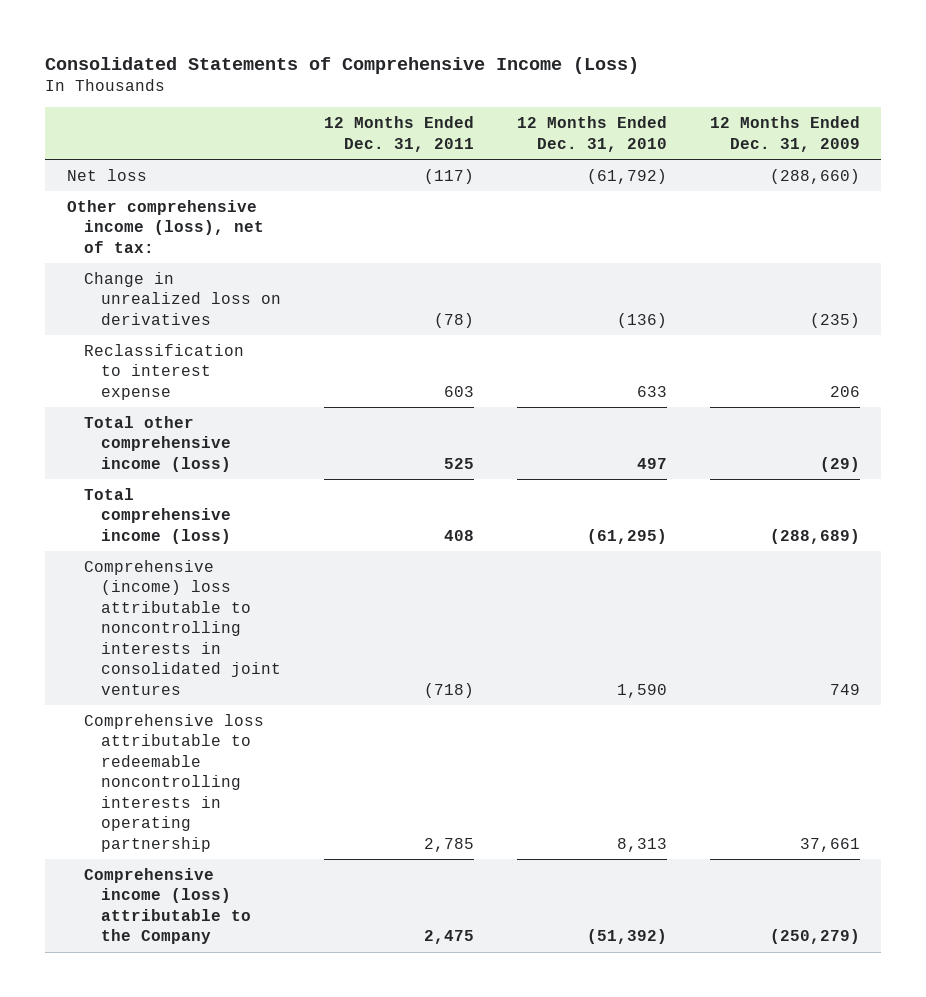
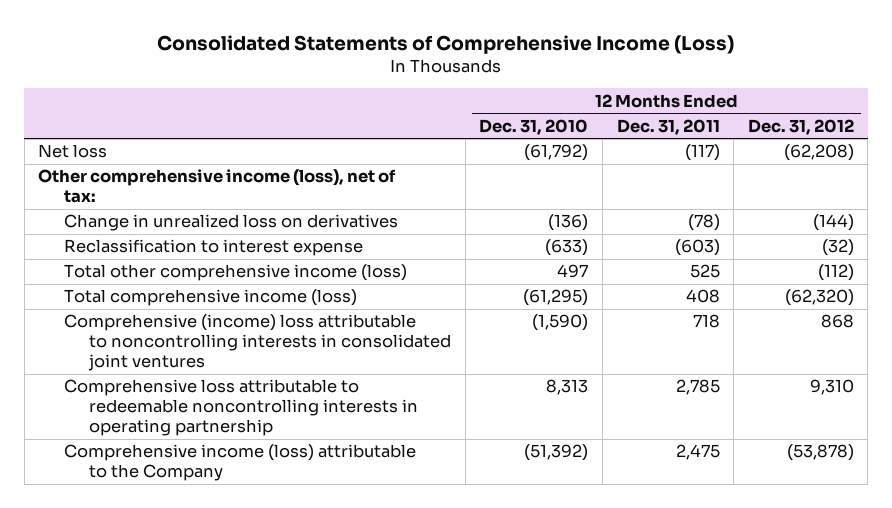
[709,116,860,152] 12 Months Ended Dec. 31, 2009 -> none
none -> [747,118,854,135] Dec. 31, 2012
[443,385,474,397] 603 -> [674,239,720,257] (603)
[636,385,667,397] 633 -> [545,239,589,257] (633)
[423,682,474,698] (718) -> [692,314,720,329] 718
[616,683,667,698] 1,590 -> [532,314,589,332] (1,590)

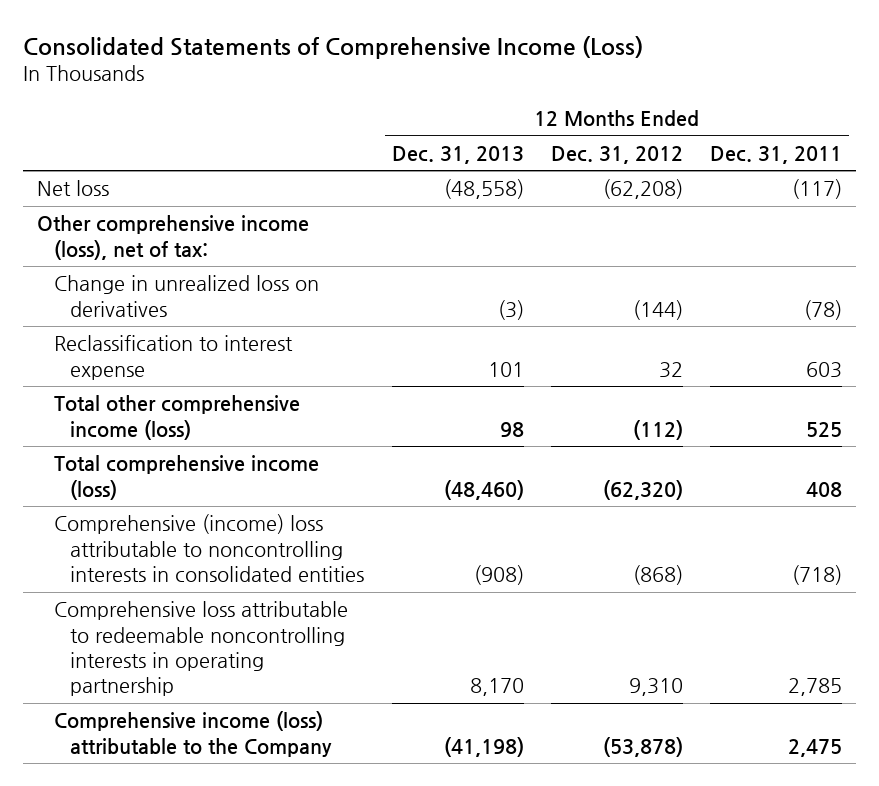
[479,118,589,135] Dec. 31, 2010 -> none
none -> [391,145,524,164] Dec. 31, 2013
[674,239,720,257] (603) -> [805,361,842,378] 603
[821,239,854,257] (32) -> [658,361,683,378] 32
[63,314,452,372] Comprehensive (income) loss attributable to noncontrolling interests in consolidated joint ventures -> [53,514,365,582] Comprehensive (income) loss attributable to noncontrolling interests in consolidated entities
[692,314,720,329] 718 -> [791,564,842,585] (718)
[820,314,854,329] 868 -> [632,564,683,585] (868)

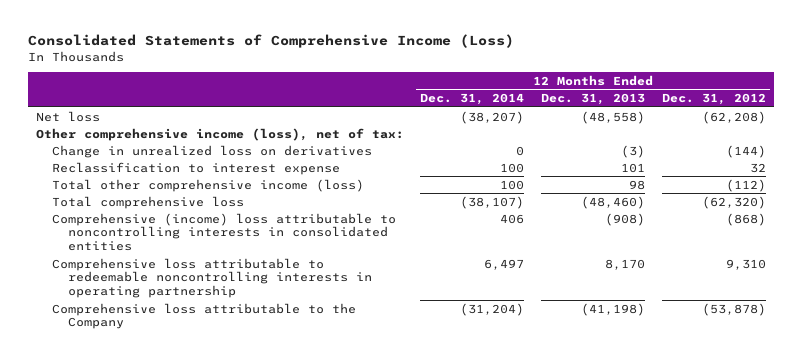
[709,145,842,164] Dec. 31, 2011 -> none
none -> [420,93,525,106] Dec. 31, 2014
[53,455,319,500] Total comprehensive income (loss) -> [52,195,245,209] Total comprehensive loss
[53,711,333,757] Comprehensive income (loss) attributable to the Company -> [52,302,357,330] Comprehensive loss attributable to the Company

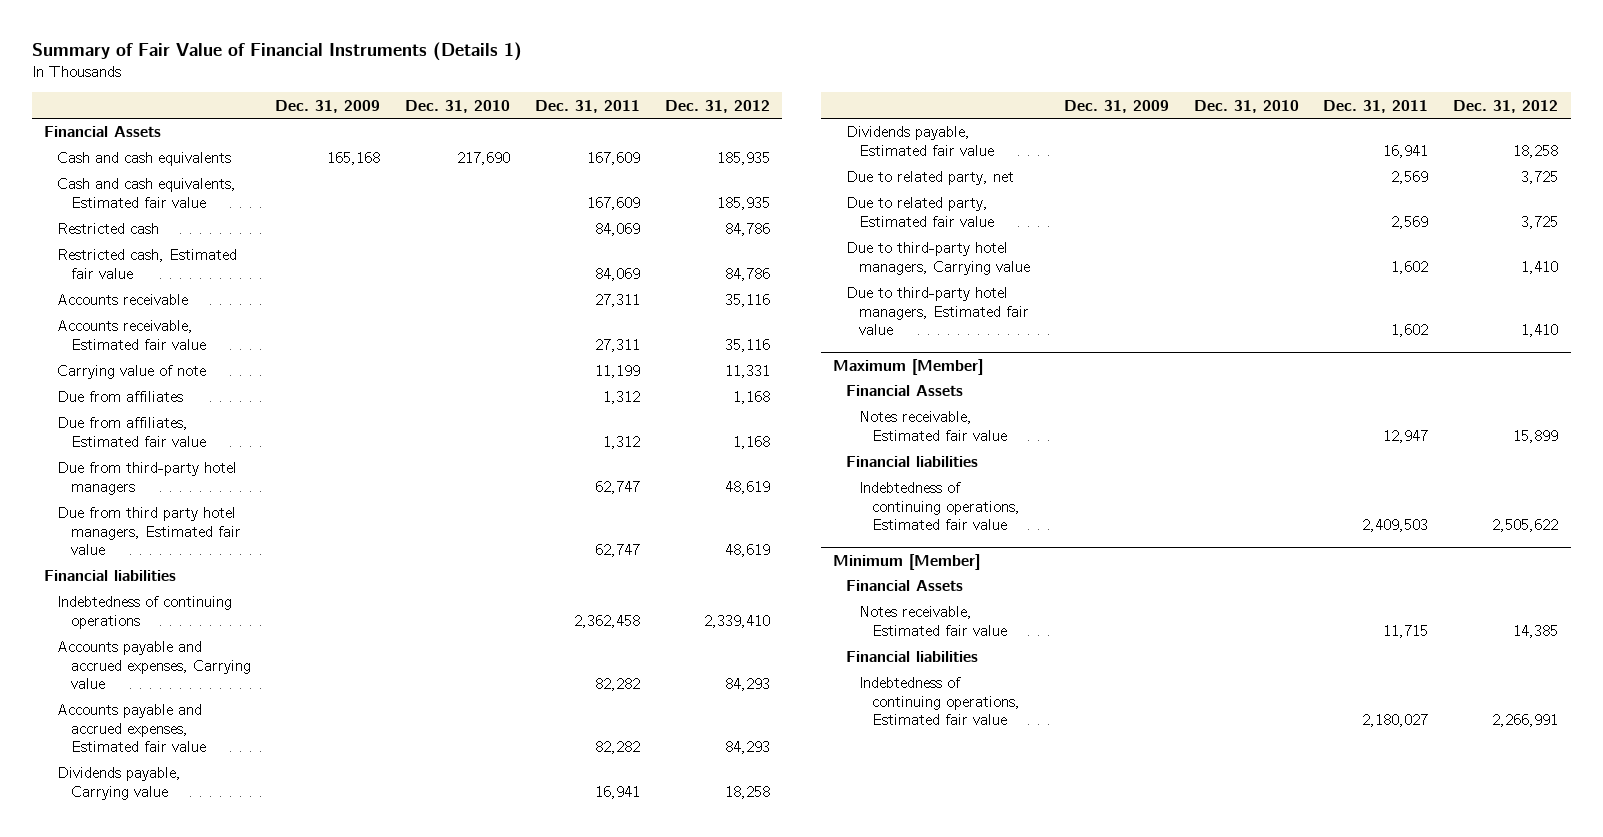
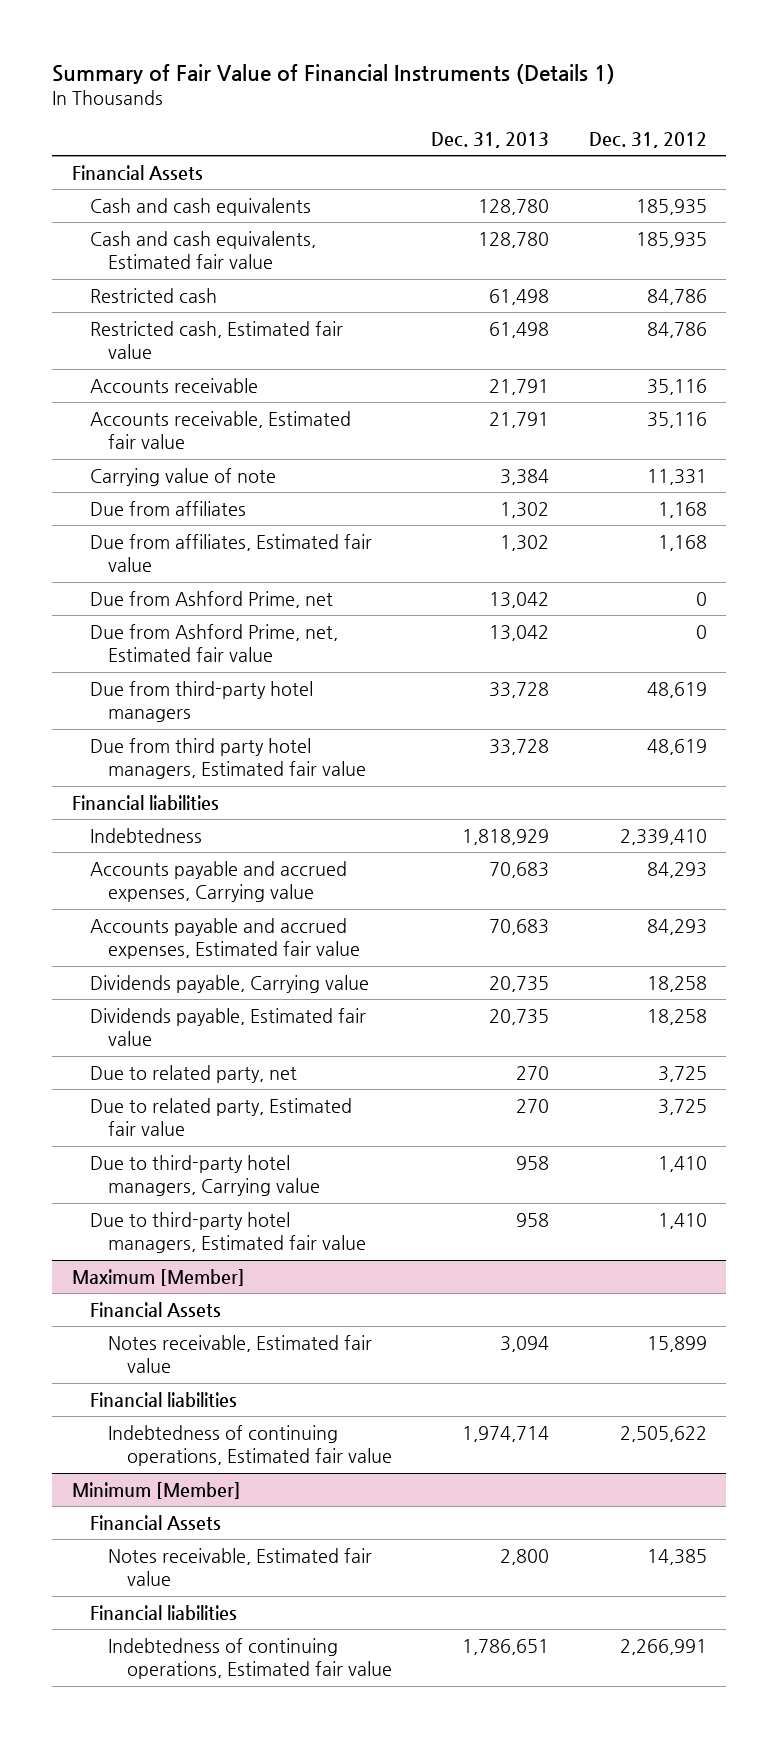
[275,99,381,113] Dec. 31, 2009 -> none
[405,99,511,113] Dec. 31, 2010 -> none
[534,99,640,113] Dec. 31, 2011 -> none
none -> [431,131,550,148] Dec. 31, 2013
none -> [89,590,333,608] Due from Ashford Prime, net
none -> [89,623,338,663] Due from Ashford Prime, net, Estimated fair value
[57,596,233,629] Indebtedness of continuing operations -> [89,827,202,843] Indebtedness

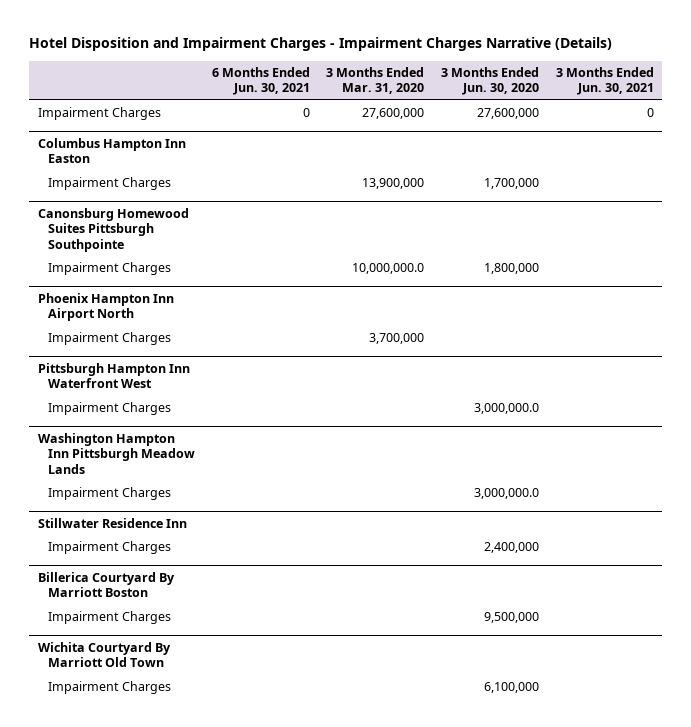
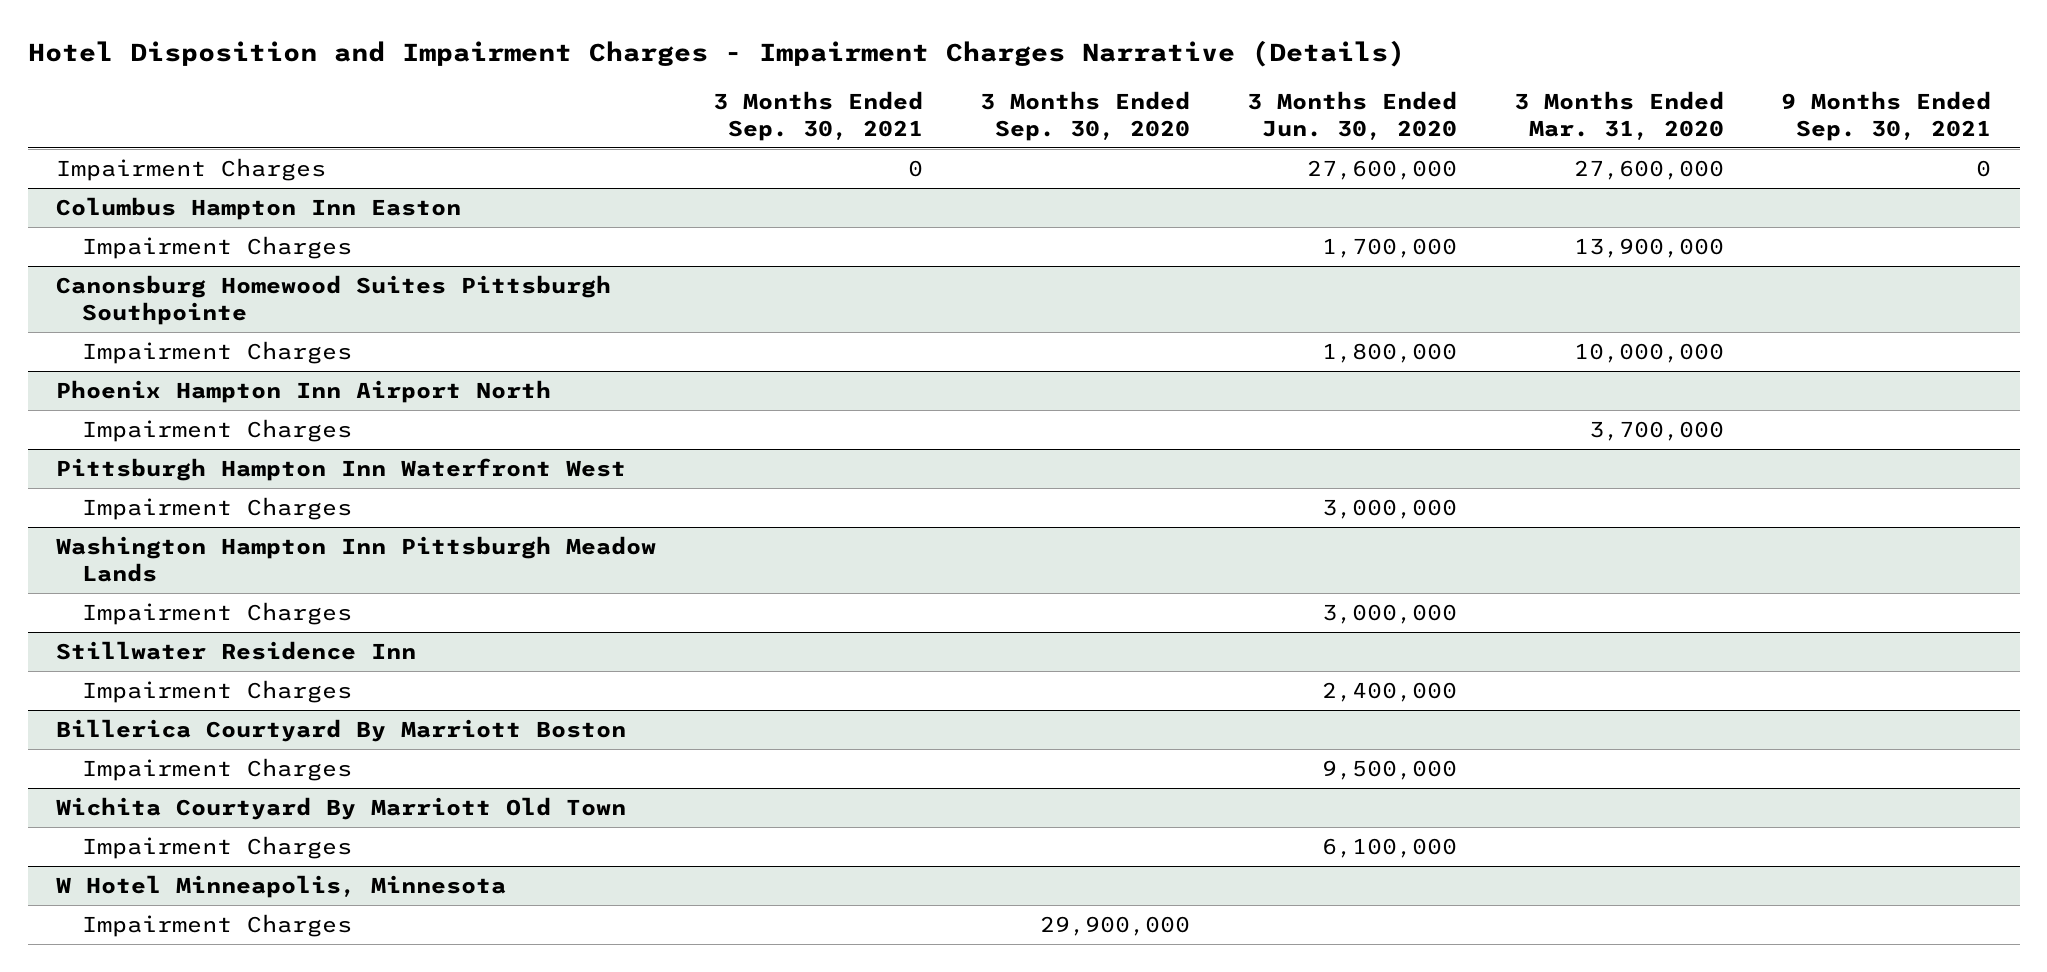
[211,66,310,96] 6 Months Ended Jun. 30, 2021 -> none
[555,66,654,96] 3 Months Ended Jun. 30, 2021 -> none
none -> [713,91,924,141] 3 Months Ended Sep. 30, 2021
none -> [980,91,1191,141] 3 Months Ended Sep. 30, 2020
none -> [1781,91,1992,141] 9 Months Ended Sep. 30, 2021
[352,263,425,275] 10,000,000.0 -> [1574,343,1725,364] 10,000,000
[474,403,540,415] 3,000,000.0 -> [1322,499,1458,520] 3,000,000
[474,488,540,500] 3,000,000.0 -> [1322,604,1458,625] 3,000,000
none -> [56,875,507,899] W Hotel Minneapolis, Minnesota
none -> [81,914,352,938] Impairment Charges

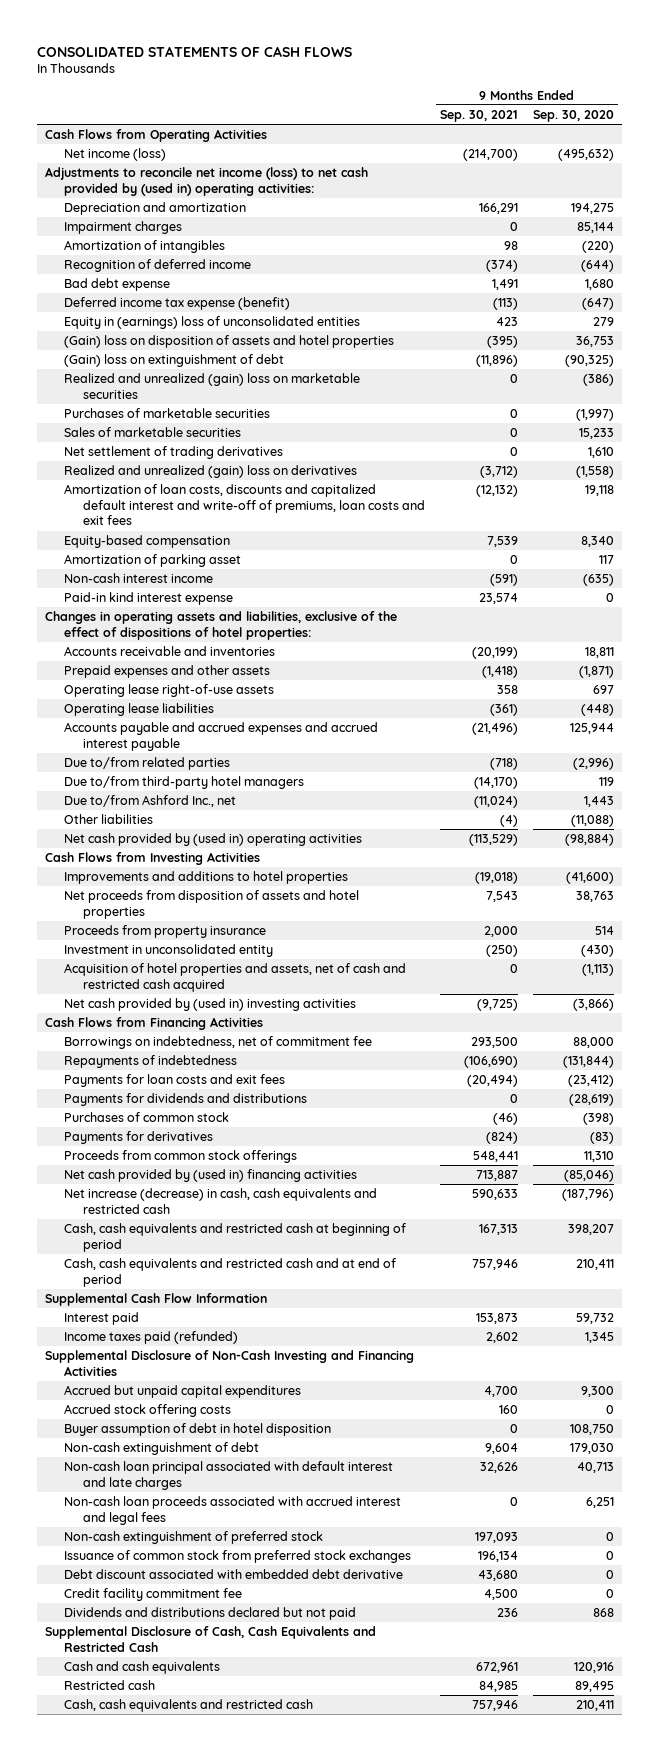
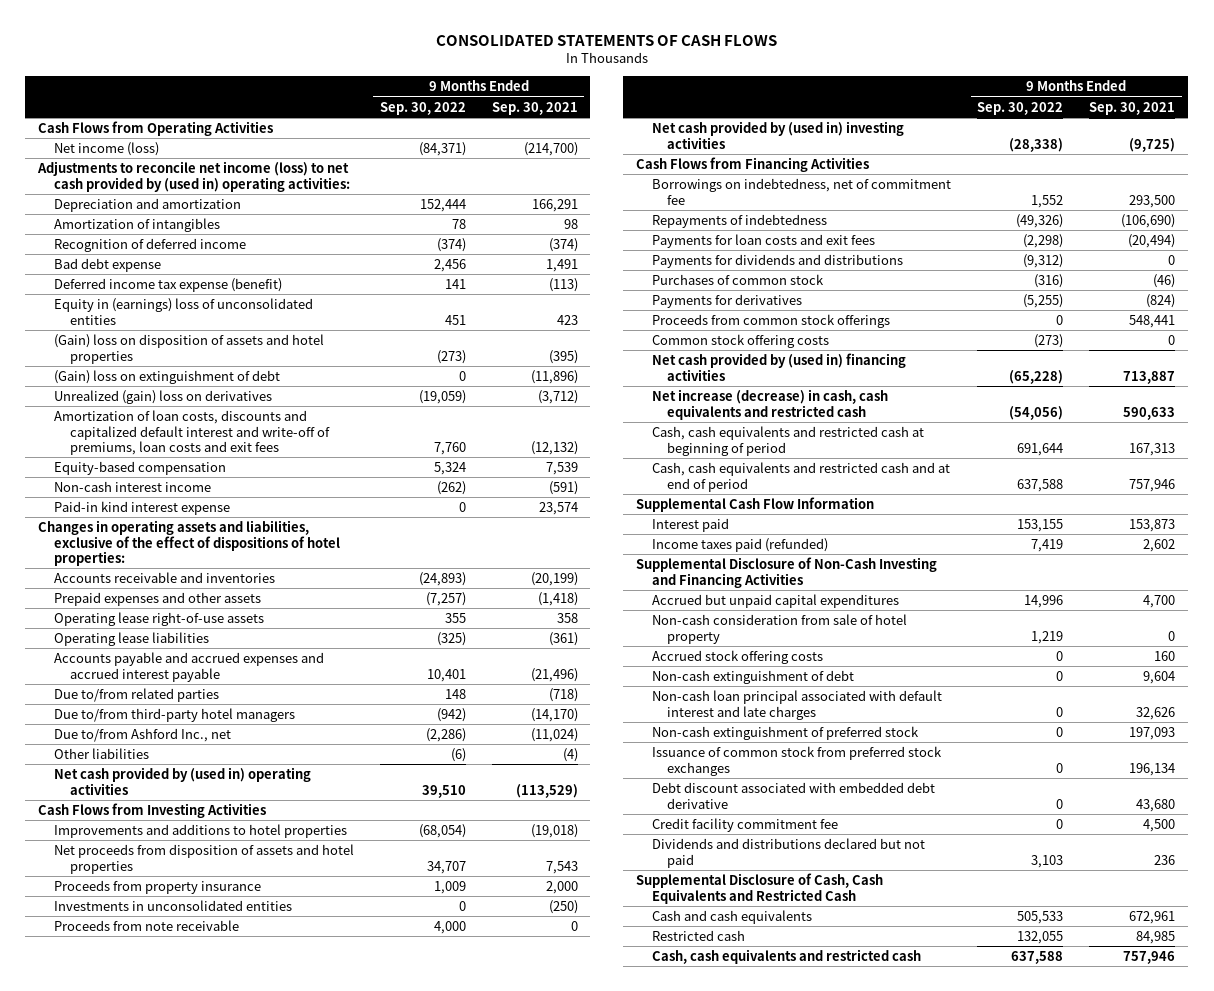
[533,109,615,122] Sep. 30, 2020 -> none
none -> [379,101,466,115] Sep. 30, 2022
[63,221,182,235] Impairment charges -> none
[63,373,360,399] Realized and unrealized (gain) loss on marketable securities -> none
[63,408,270,419] Purchases of marketable securities -> none
[63,427,241,438] Sales of marketable securities -> none
[63,446,283,460] Net settlement of trading derivatives -> none
[63,465,357,479] Realized and unrealized (gain) loss on derivatives -> [53,389,272,404] Unrealized (gain) loss on derivatives
[63,554,241,568] Amortization of parking asset -> none
[63,963,406,992] Acquisition of hotel properties and assets, net of cash and restricted cash acquired -> none
[63,944,273,958] Investment in unconsolidated entity -> [53,899,292,911] Investments in unconsolidated entities
none -> [53,919,239,931] Proceeds from note receivable
none -> [651,333,829,348] Common stock offering costs
none -> [651,613,907,644] Non-cash consideration from sale of hotel property
[63,1423,331,1437] Buyer assumption of debt in hotel disposition -> none
[63,1496,401,1525] Non-cash loan proceeds associated with accrued interest and legal fees -> none

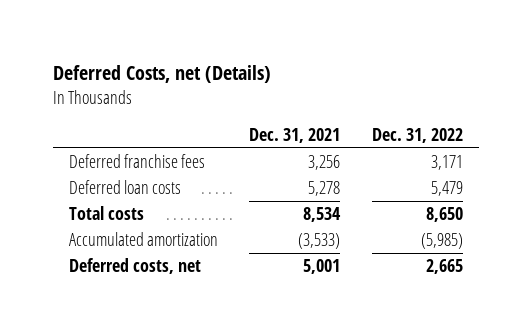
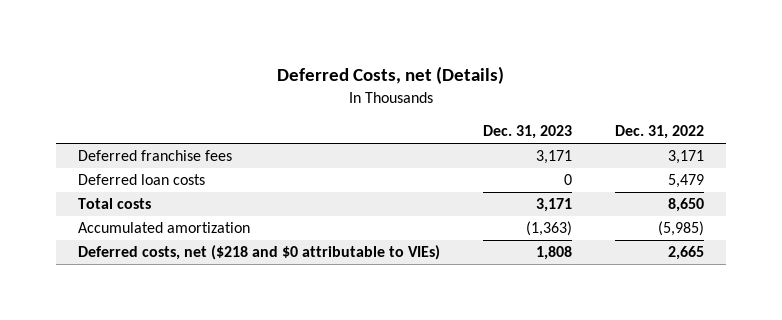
[249,127,341,143] Dec. 31, 2021 -> none
none -> [483,125,573,140] Dec. 31, 2023
[68,258,201,275] Deferred costs, net -> [77,245,440,261] Deferred costs, net ($218 and $0 attributable to VIEs)

